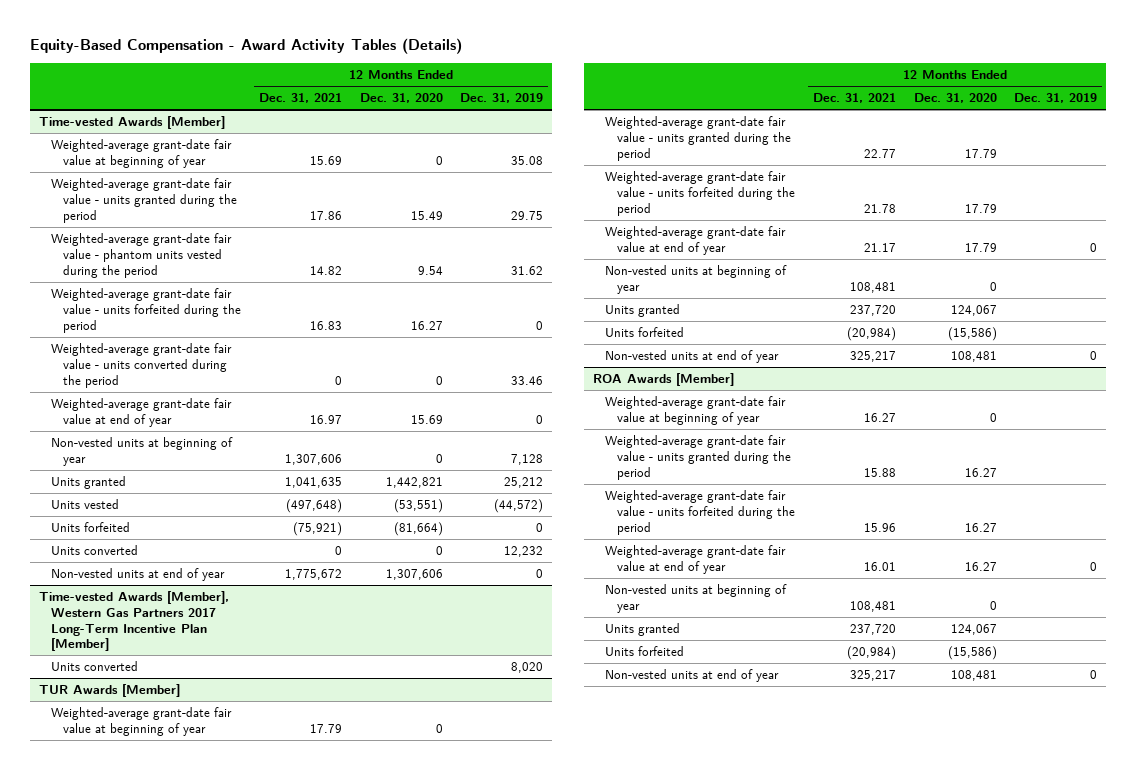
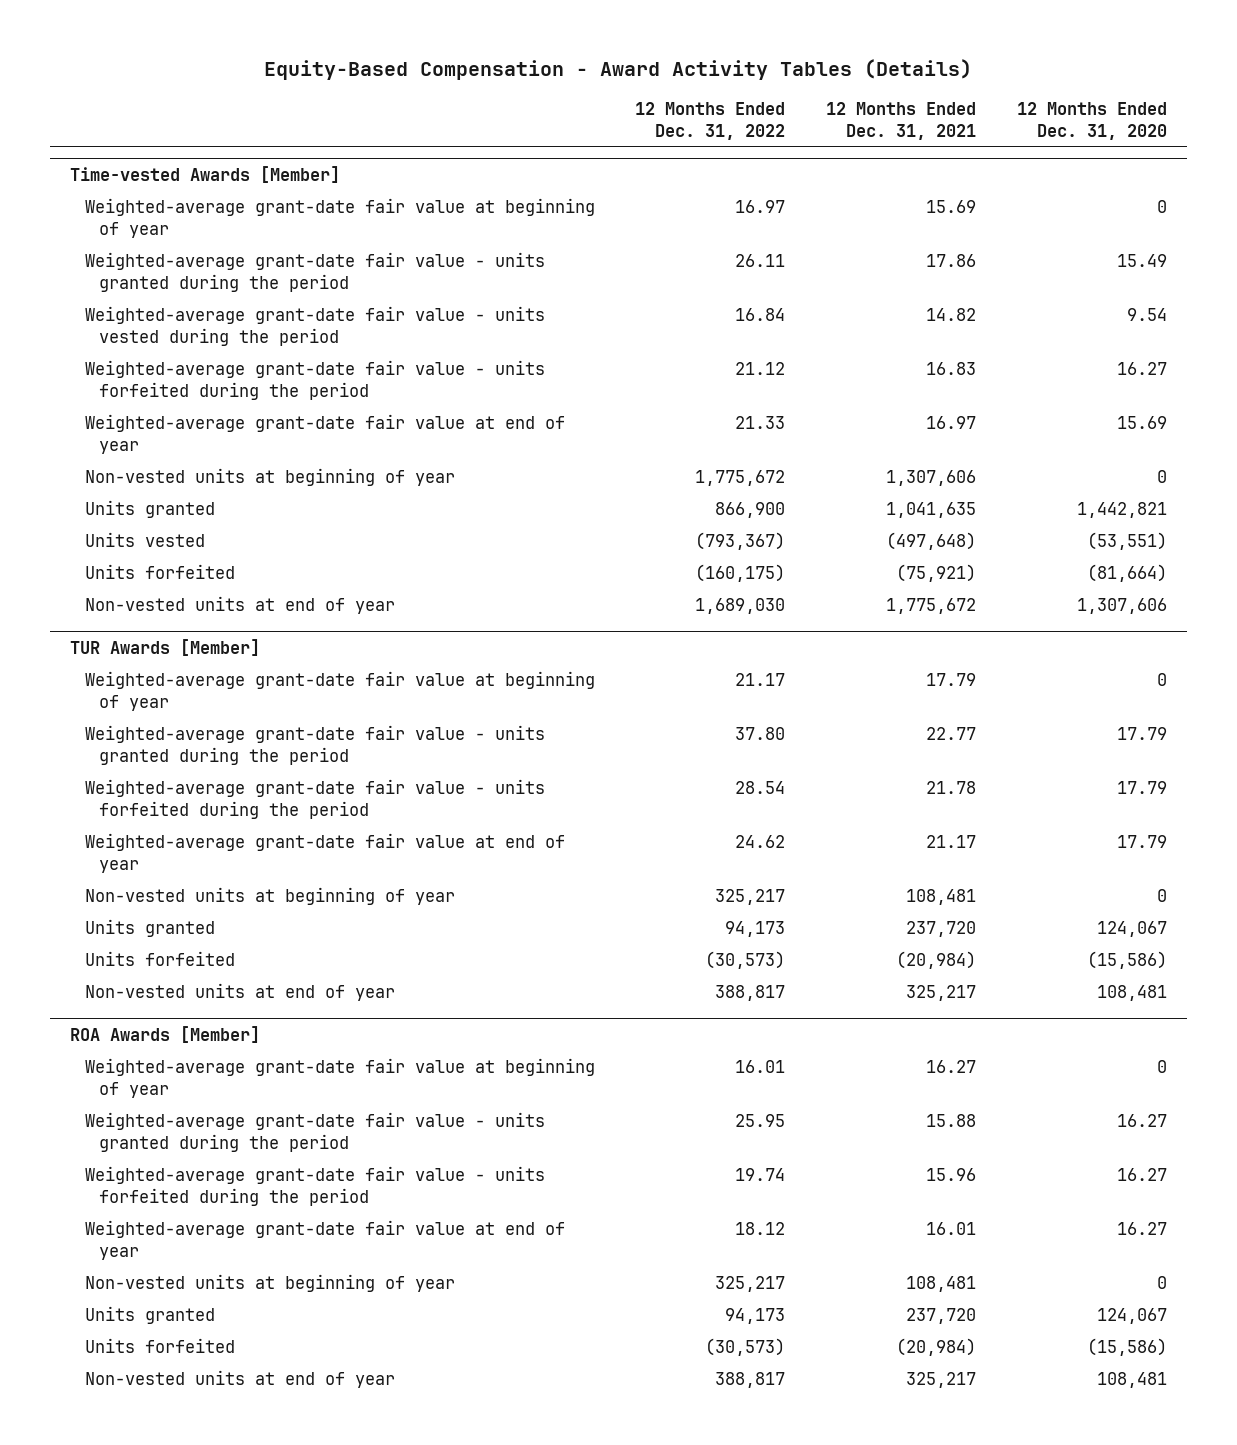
[460,93,544,104] Dec. 31, 2019 -> none
none -> [635,102,786,141] 12 Months Ended Dec. 31, 2022
[51,233,233,278] Weighted-average grant-date fair value - phantom units vested during the period -> [84,306,545,346] Weighted-average grant-date fair value - units vested during the period
[51,343,233,388] Weighted-average grant-date fair value - units converted during the period -> none
[51,545,139,556] Units converted -> none
[39,591,230,652] Time-vested Awards [Member], Western Gas Partners 2017 Long-Term Incentive Plan [Member] -> none
[51,661,139,672] Units converted -> none

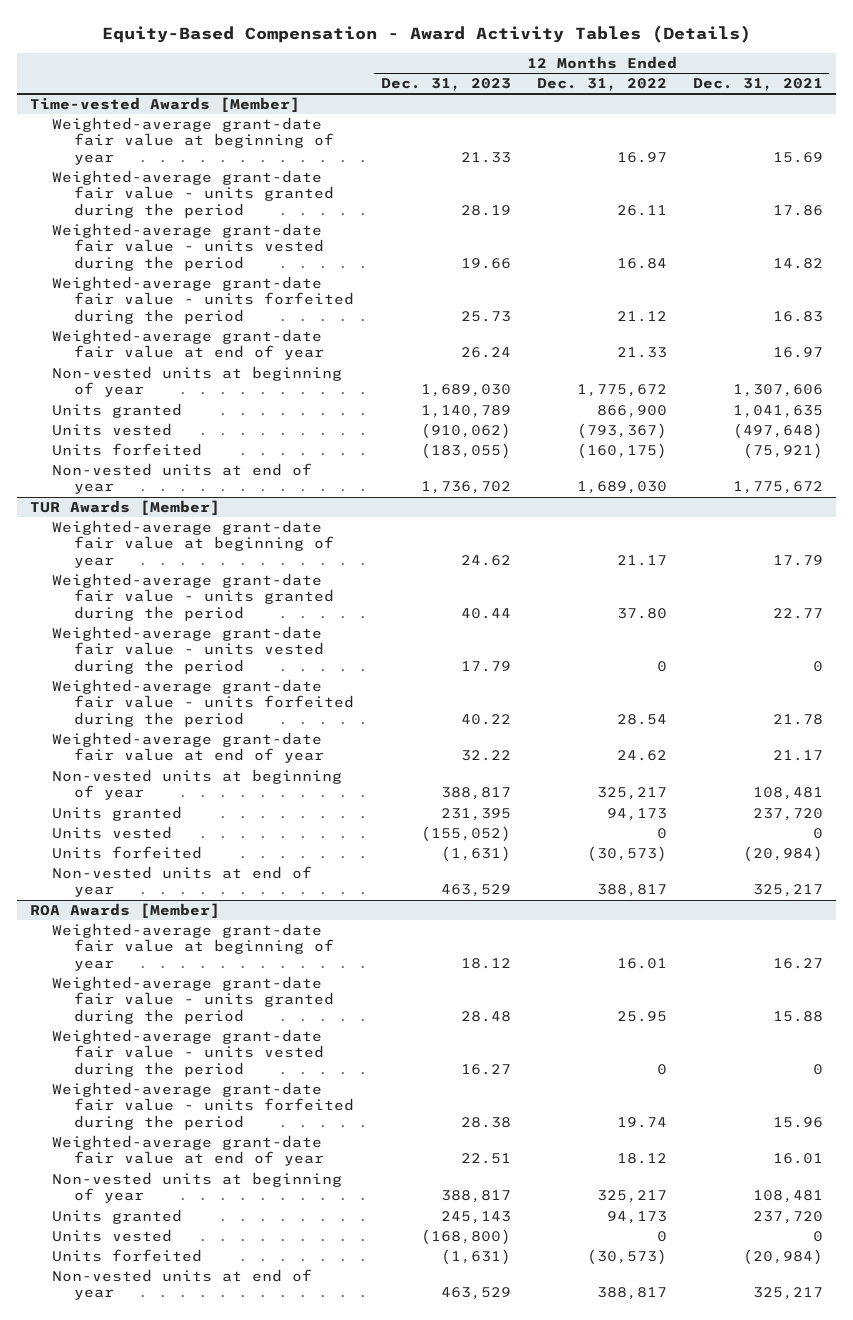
[1016,102,1167,141] 12 Months Ended Dec. 31, 2020 -> none
none -> [380,78,511,92] Dec. 31, 2023
none -> [52,625,325,674] Weighted-average grant-date fair value - units vested during the period
none -> [52,825,173,839] Units vested
none -> [52,1028,325,1077] Weighted-average grant-date fair value - units vested during the period
none -> [52,1228,173,1242] Units vested

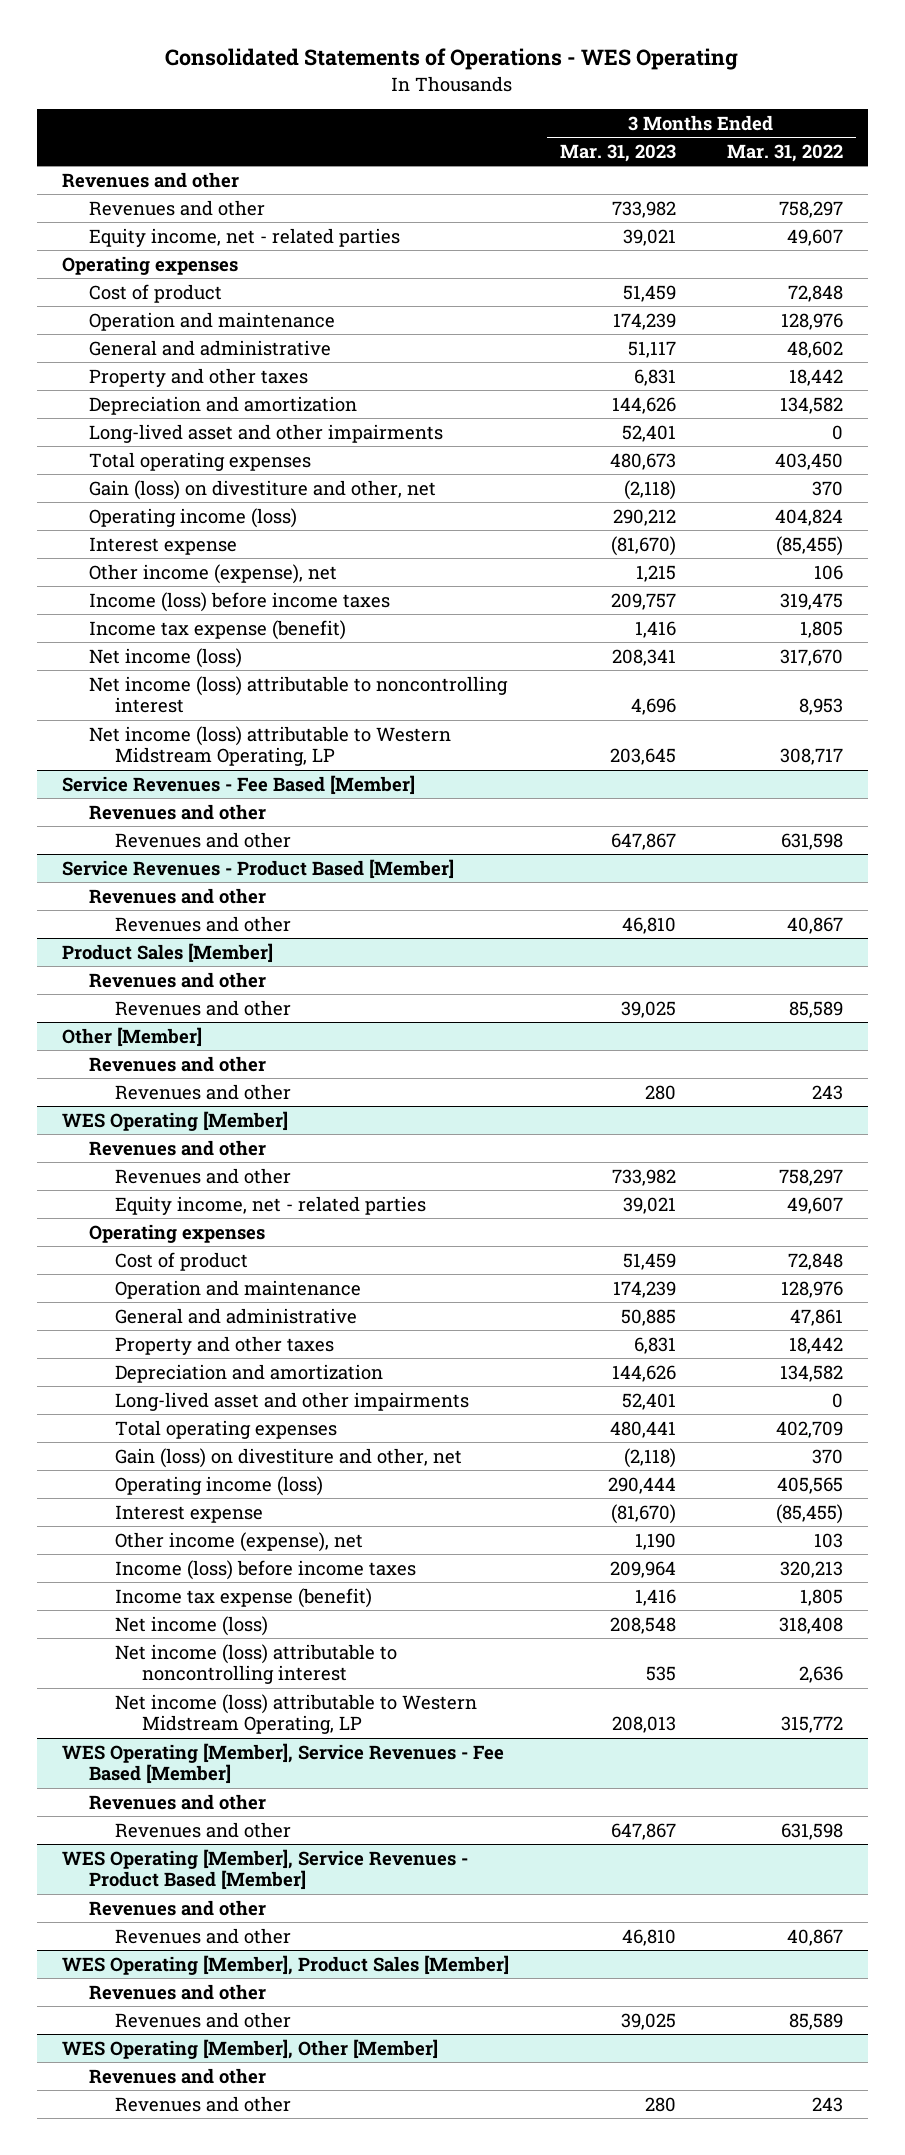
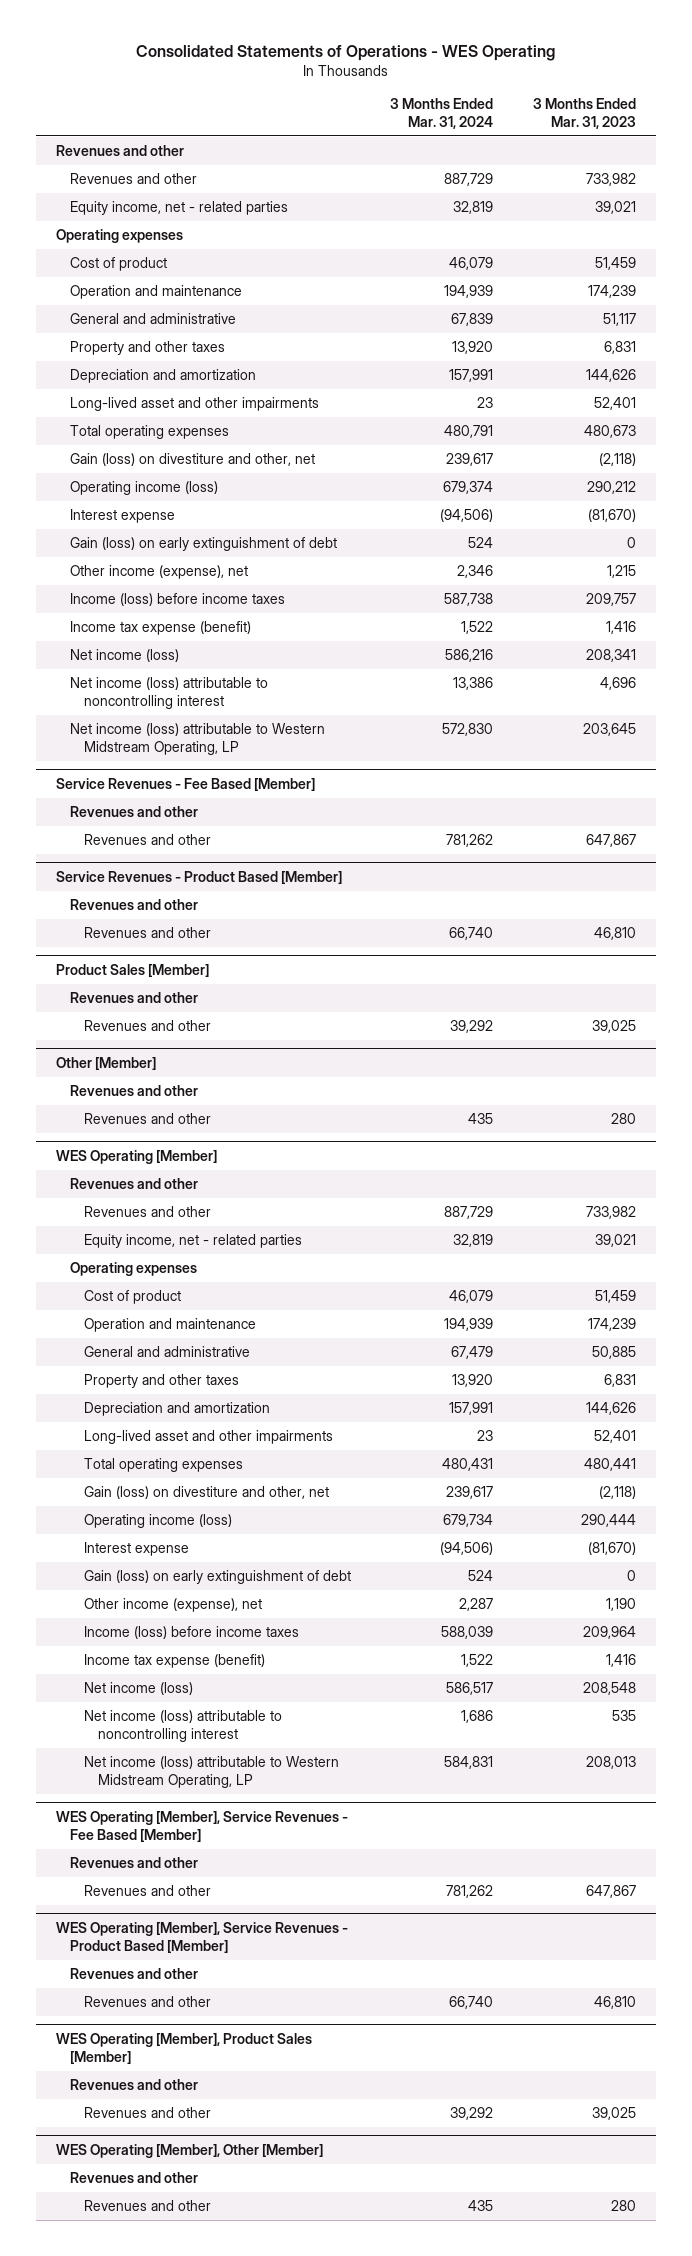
[726,144,843,163] Mar. 31, 2022 -> none
none -> [390,98,494,129] 3 Months Ended Mar. 31, 2024
none -> [69,537,337,552] Gain (loss) on early extinguishment of debt
none -> [83,1570,351,1585] Gain (loss) on early extinguishment of debt

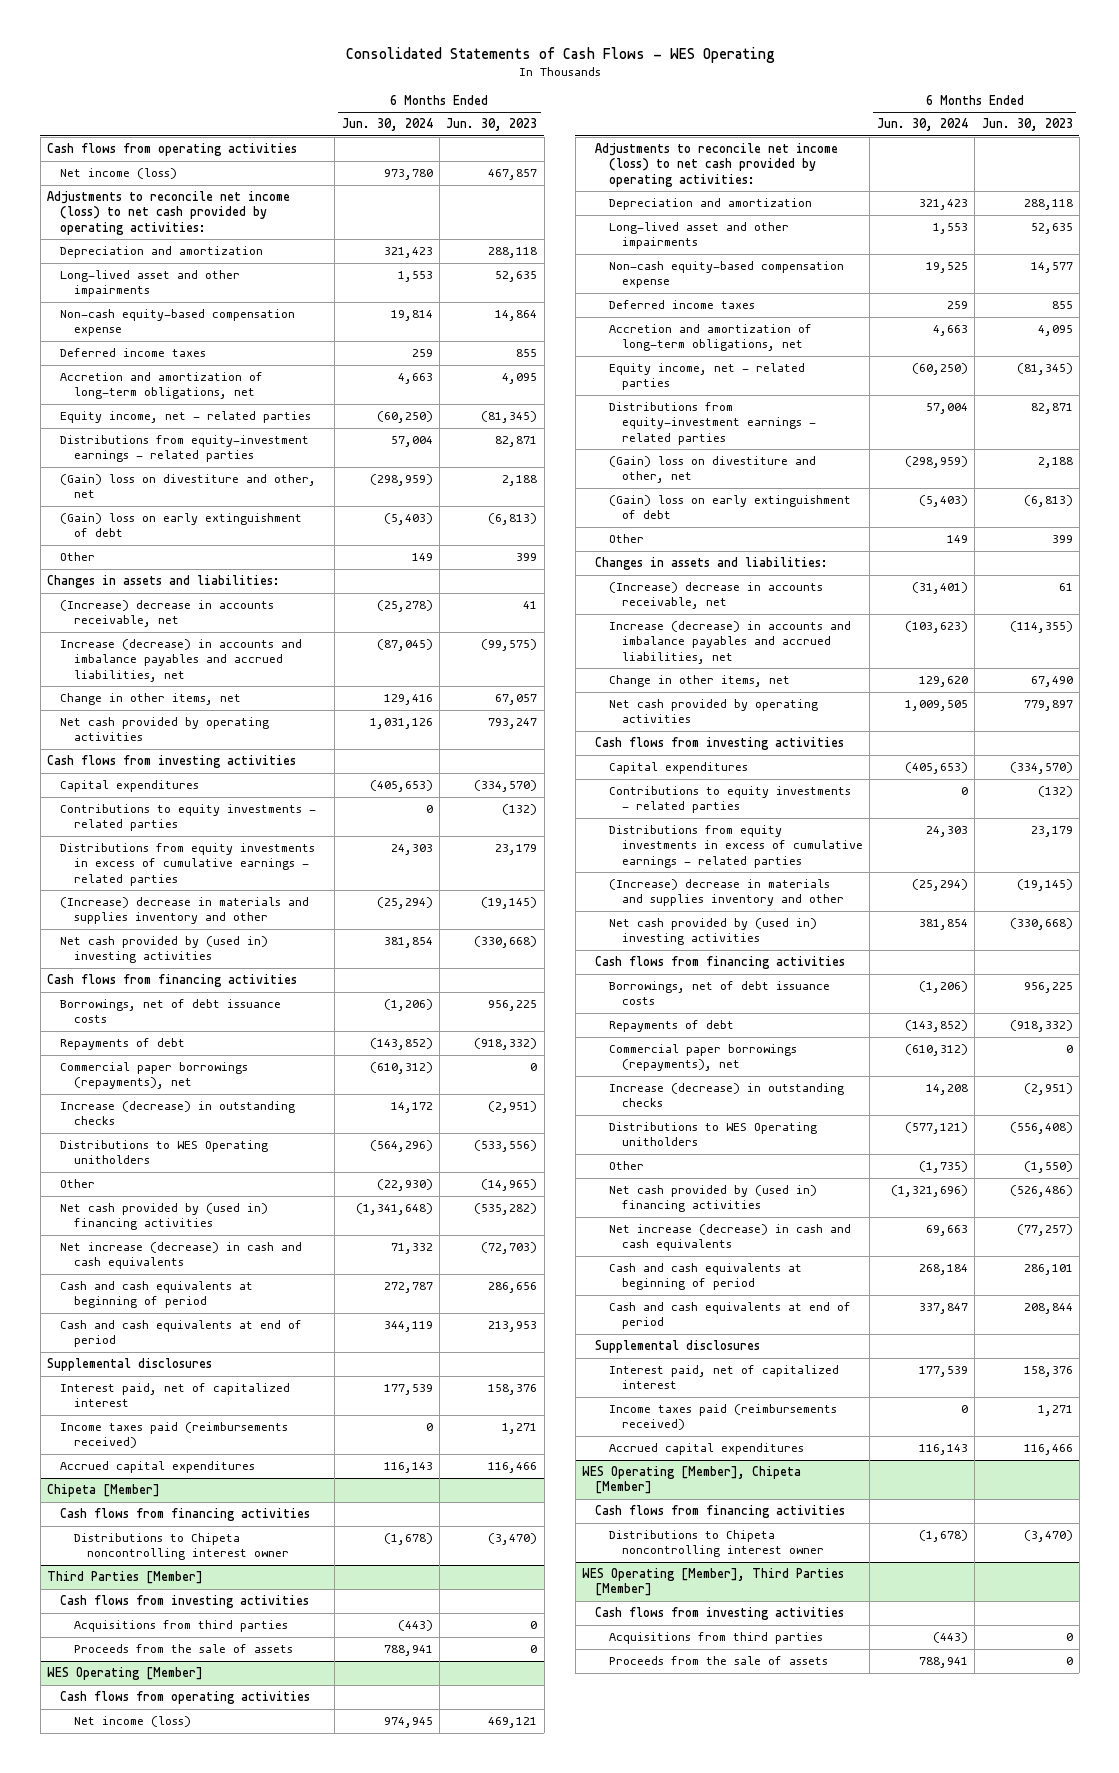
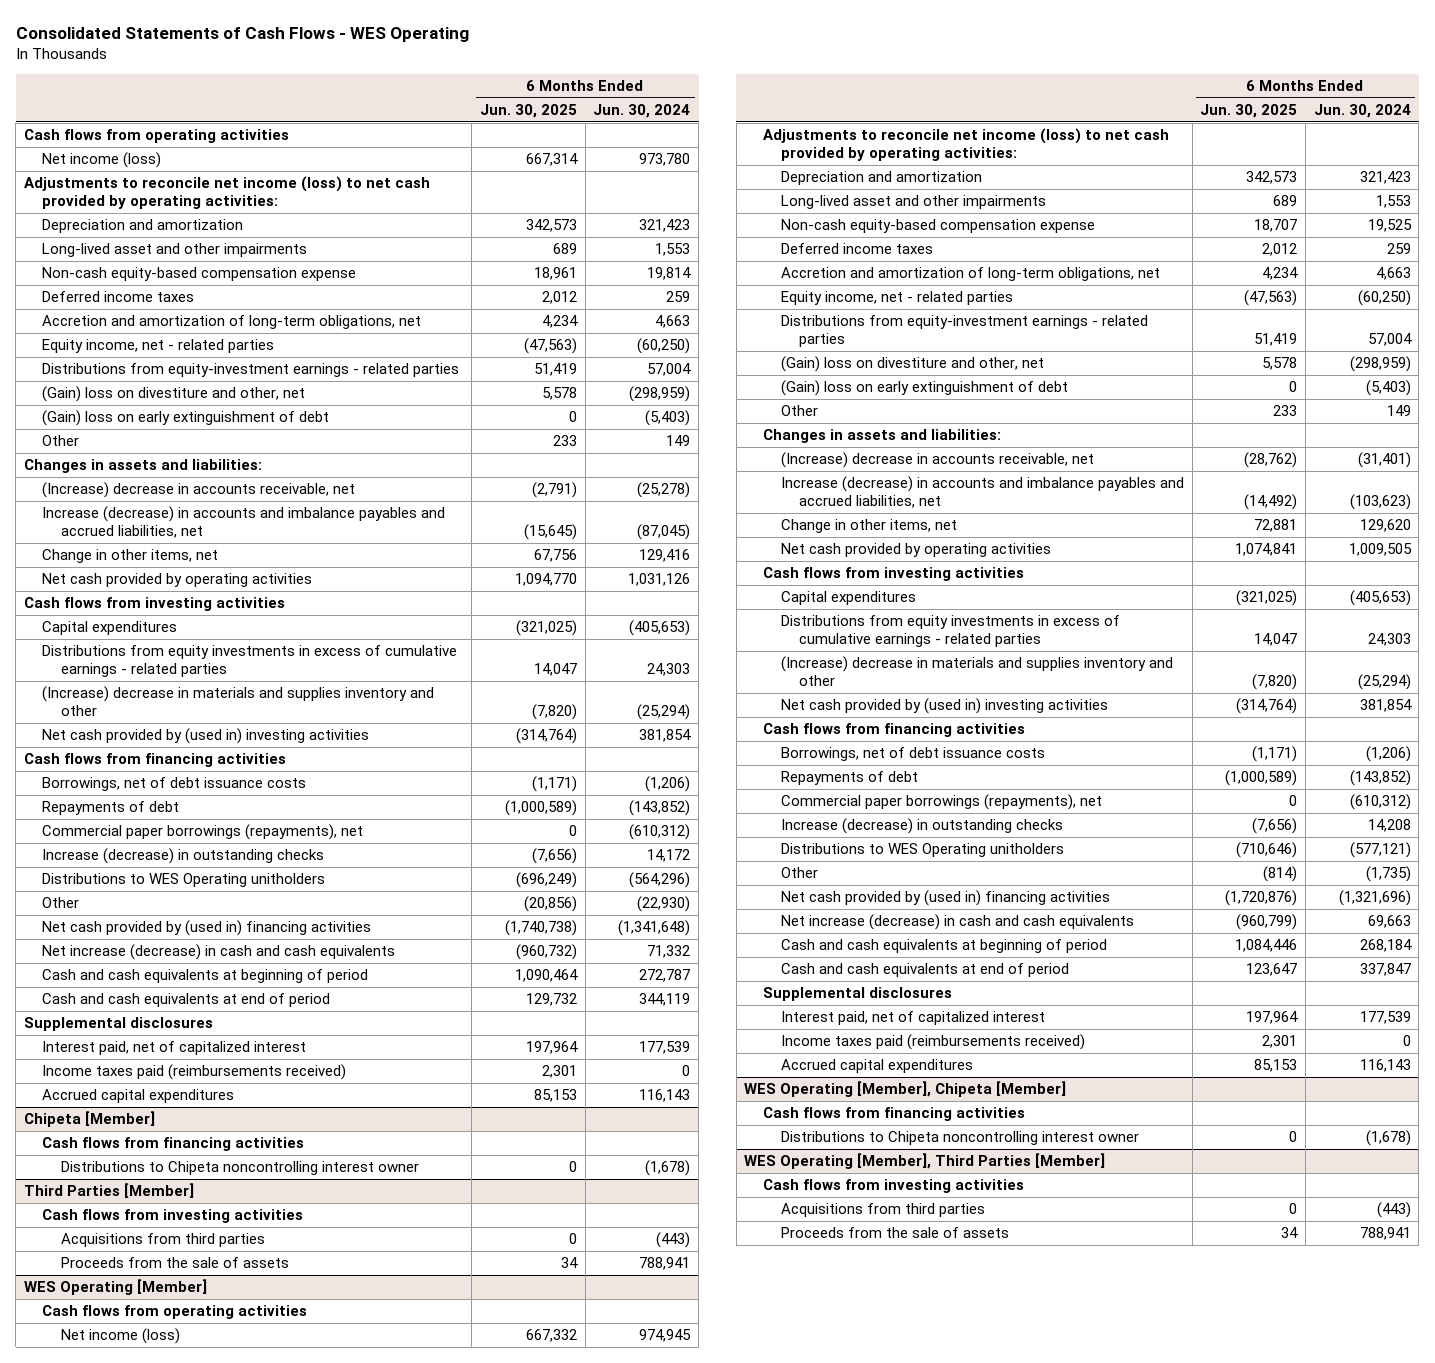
[446,118,538,132] Jun. 30, 2023 -> none
none -> [480,104,578,119] Jun. 30, 2025
[60,804,317,832] Contributions to equity investments - related parties -> none
[608,786,851,814] Contributions to equity investments - related parties -> none

